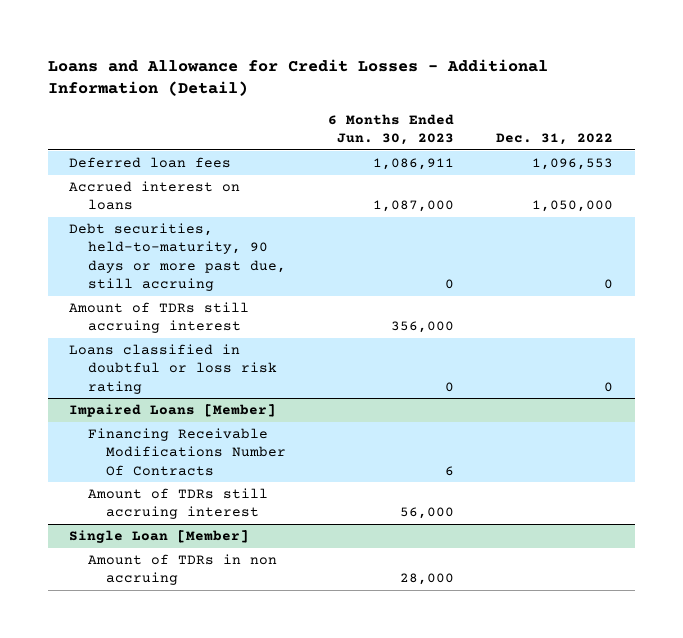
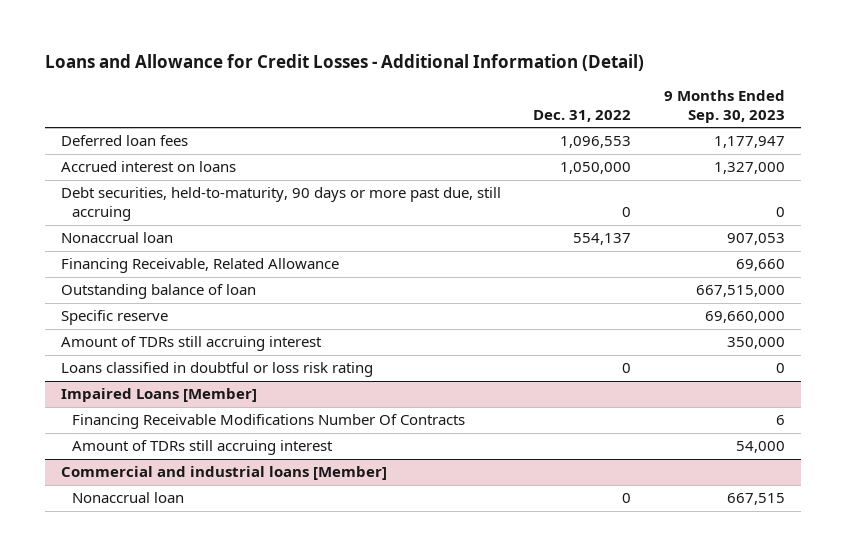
[328,113,455,146] 6 Months Ended Jun. 30, 2023 -> none
none -> [663,89,785,123] 9 Months Ended Sep. 30, 2023
none -> [60,232,173,244] Nonaccrual loan
none -> [60,258,339,274] Financing Receivable, Related Allowance
none -> [60,284,256,300] Outstanding balance of loan
none -> [60,310,168,326] Specific reserve
[69,530,250,544] Single Loan [Member] -> none
[87,554,277,586] Amount of TDRs in non accruing -> none
none -> [60,466,387,481] Commercial and industrial loans [Member]
none -> [71,492,184,504] Nonaccrual loan

